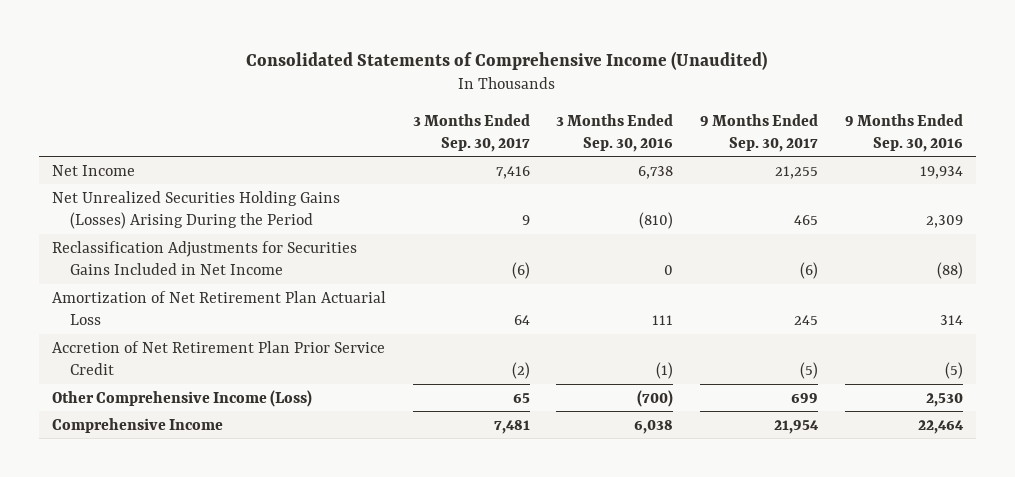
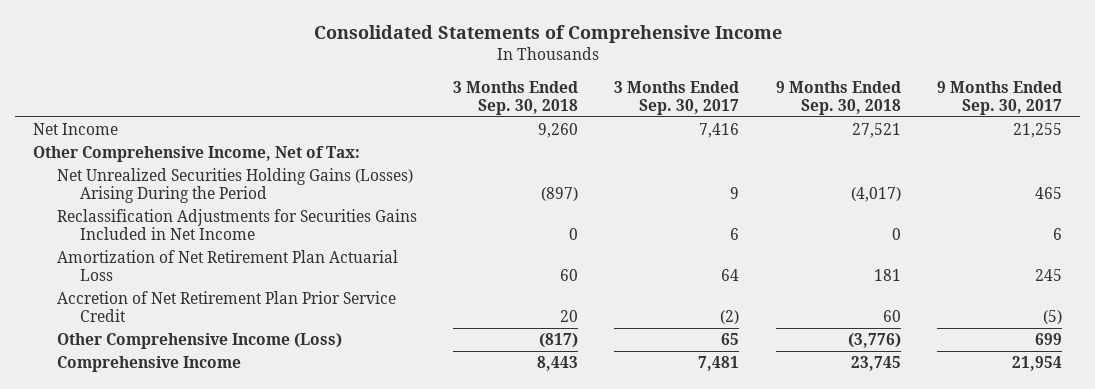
[246,50,768,70] Consolidated Statements of Comprehensive Income (Unaudited) -> [313,25,782,44] Consolidated Statements of Comprehensive Income
[556,113,674,152] 3 Months Ended Sep. 30, 2016 -> none
[844,113,963,152] 9 Months Ended Sep. 30, 2016 -> none
none -> [453,80,579,115] 3 Months Ended Sep. 30, 2018
none -> [775,80,901,115] 9 Months Ended Sep. 30, 2018
none -> [33,145,361,162] Other Comprehensive Income, Net of Tax:
[511,261,530,279] (6) -> [730,228,740,241] 6
[800,261,819,279] (6) -> [1053,228,1063,241] 6

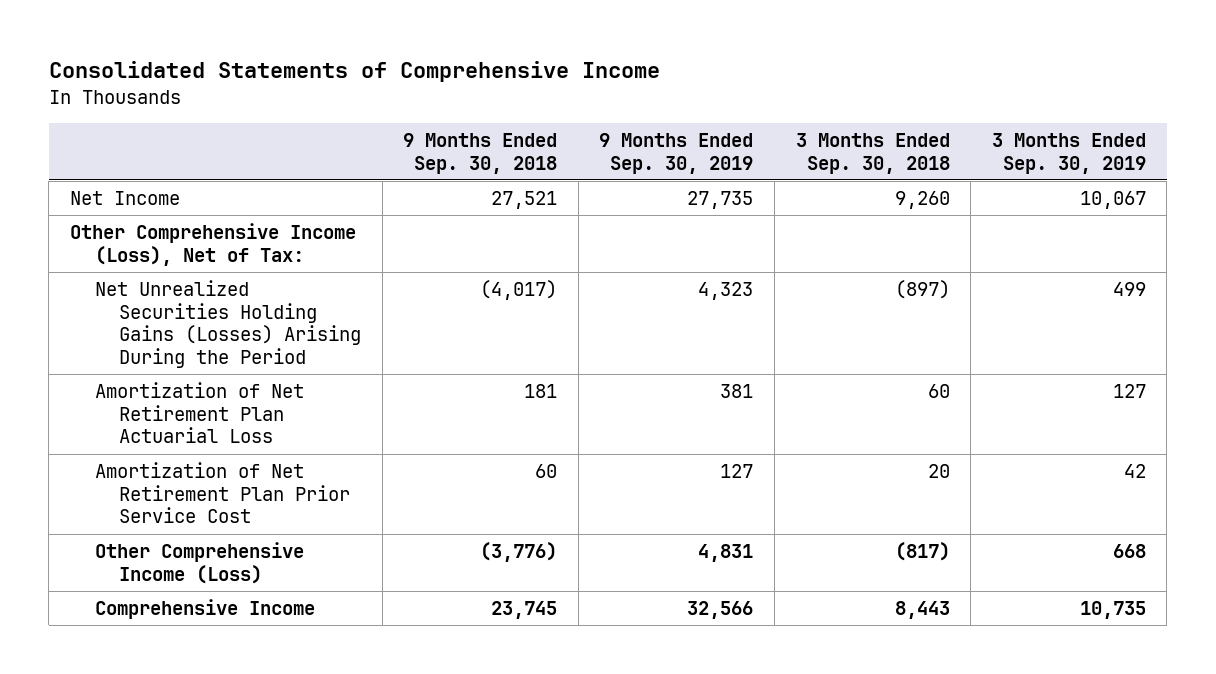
[614,80,740,115] 3 Months Ended Sep. 30, 2017 -> none
[937,80,1063,115] 9 Months Ended Sep. 30, 2017 -> none
none -> [599,132,754,174] 9 Months Ended Sep. 30, 2019
none -> [991,132,1146,174] 3 Months Ended Sep. 30, 2019
[33,145,361,162] Other Comprehensive Income, Net of Tax: -> [69,222,356,266] Other Comprehensive Income (Loss), Net of Tax:
[56,208,417,241] Reclassification Adjustments for Securities Gains Included in Net Income -> none
[56,290,396,323] Accretion of Net Retirement Plan Prior Service Credit -> [94,461,351,524] Amortization of Net Retirement Plan Prior Service Cost

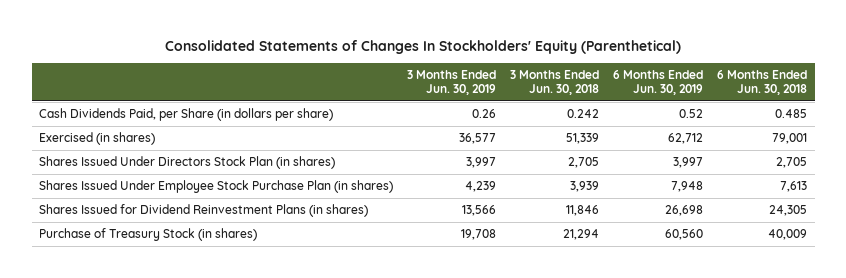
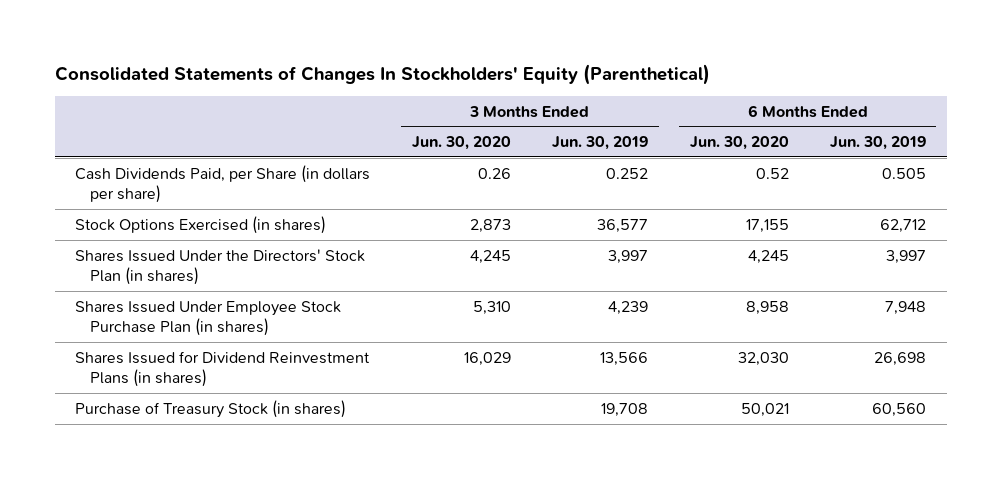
[510,69,600,96] 3 Months Ended Jun. 30, 2018 -> none
[717,69,808,96] 6 Months Ended Jun. 30, 2018 -> none
none -> [411,136,511,151] Jun. 30, 2020
none -> [689,136,789,151] Jun. 30, 2020
[472,109,497,119] 0.26 -> [606,167,649,179] 0.252
[679,109,704,119] 0.52 -> [882,167,927,179] 0.505
[38,132,155,146] Exercised (in shares) -> [75,215,327,234] Stock Options Exercised (in shares)
[38,156,335,170] Shares Issued Under Directors Stock Plan (in shares) -> [75,248,366,285] Shares Issued Under the Directors' Stock Plan (in shares)

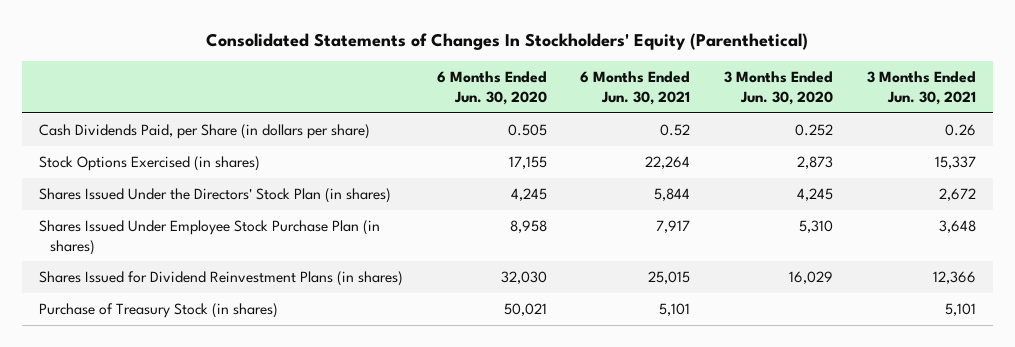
[552,136,649,151] Jun. 30, 2019 -> none
[830,136,927,151] Jun. 30, 2019 -> none
none -> [580,71,691,106] 6 Months Ended Jun. 30, 2021
none -> [866,71,976,106] 3 Months Ended Jun. 30, 2021
[477,167,511,179] 0.26 -> [795,123,834,136] 0.252
[755,167,789,179] 0.52 -> [507,123,547,136] 0.505

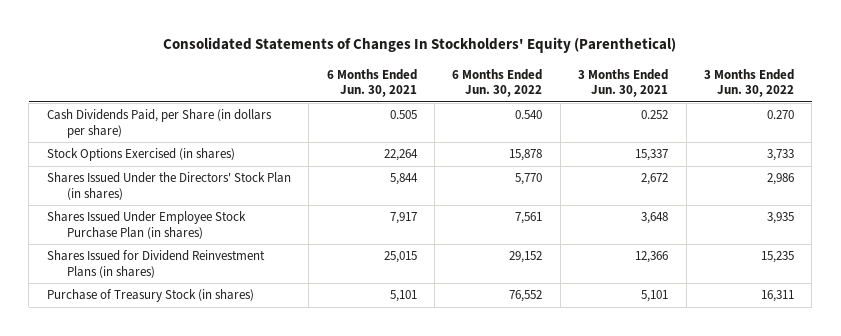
[436,71,547,106] 6 Months Ended Jun. 30, 2020 -> none
[724,71,834,106] 3 Months Ended Jun. 30, 2020 -> none
none -> [452,68,543,97] 6 Months Ended Jun. 30, 2022
none -> [704,68,795,97] 3 Months Ended Jun. 30, 2022
[660,123,691,136] 0.52 -> [389,110,417,120] 0.505
[944,123,976,136] 0.26 -> [641,110,669,120] 0.252

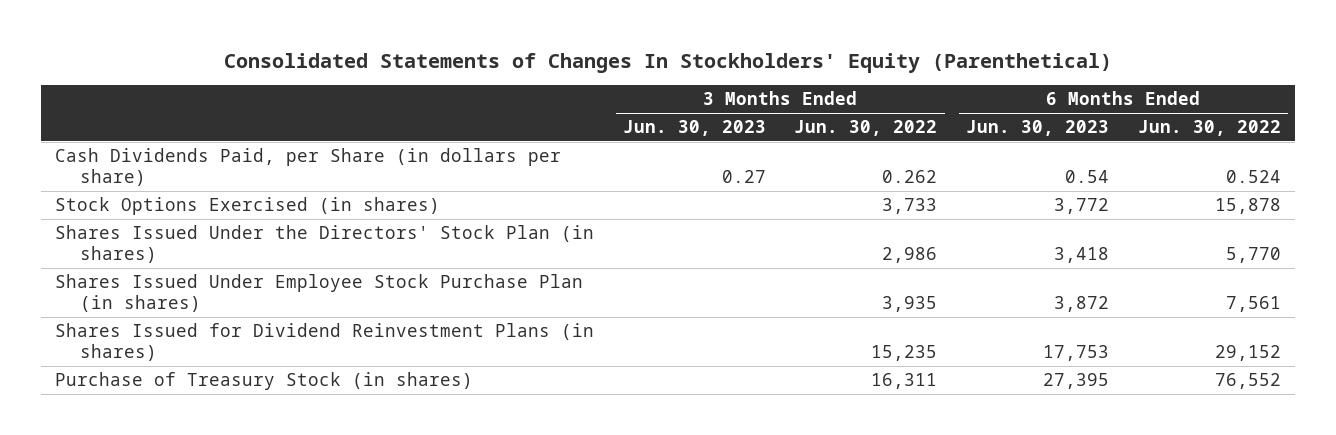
[326,68,417,97] 6 Months Ended Jun. 30, 2021 -> none
[578,68,669,97] 3 Months Ended Jun. 30, 2021 -> none
none -> [622,120,766,137] Jun. 30, 2023
none -> [966,120,1110,137] Jun. 30, 2023
[515,110,543,120] 0.540 -> [1225,170,1281,184] 0.524
[767,110,795,120] 0.270 -> [882,170,938,184] 0.262

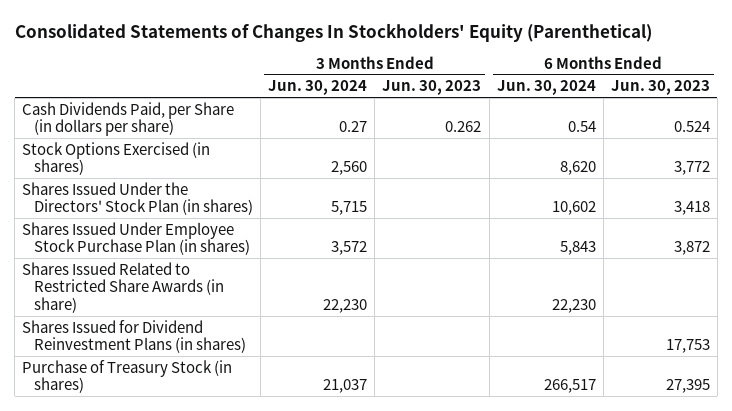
[794,120,938,137] Jun. 30, 2022 -> none
[1137,120,1281,137] Jun. 30, 2022 -> none
none -> [268,80,368,96] Jun. 30, 2024
none -> [496,80,596,96] Jun. 30, 2024
[721,170,766,184] 0.27 -> [445,121,482,133] 0.262
[1065,170,1110,184] 0.54 -> [673,121,710,133] 0.524
none -> [22,261,225,314] Shares Issued Related to Restricted Share Awards (in share)

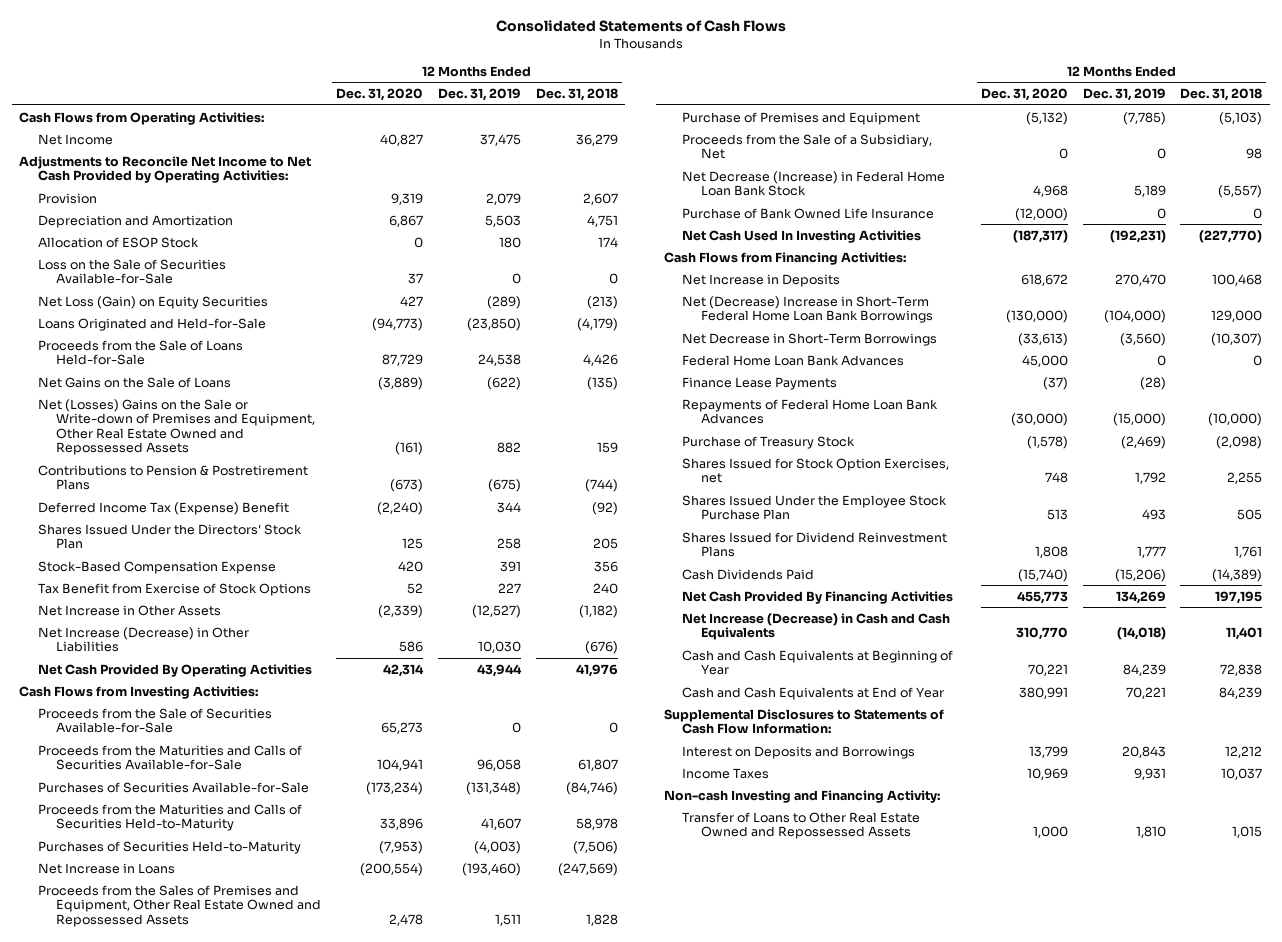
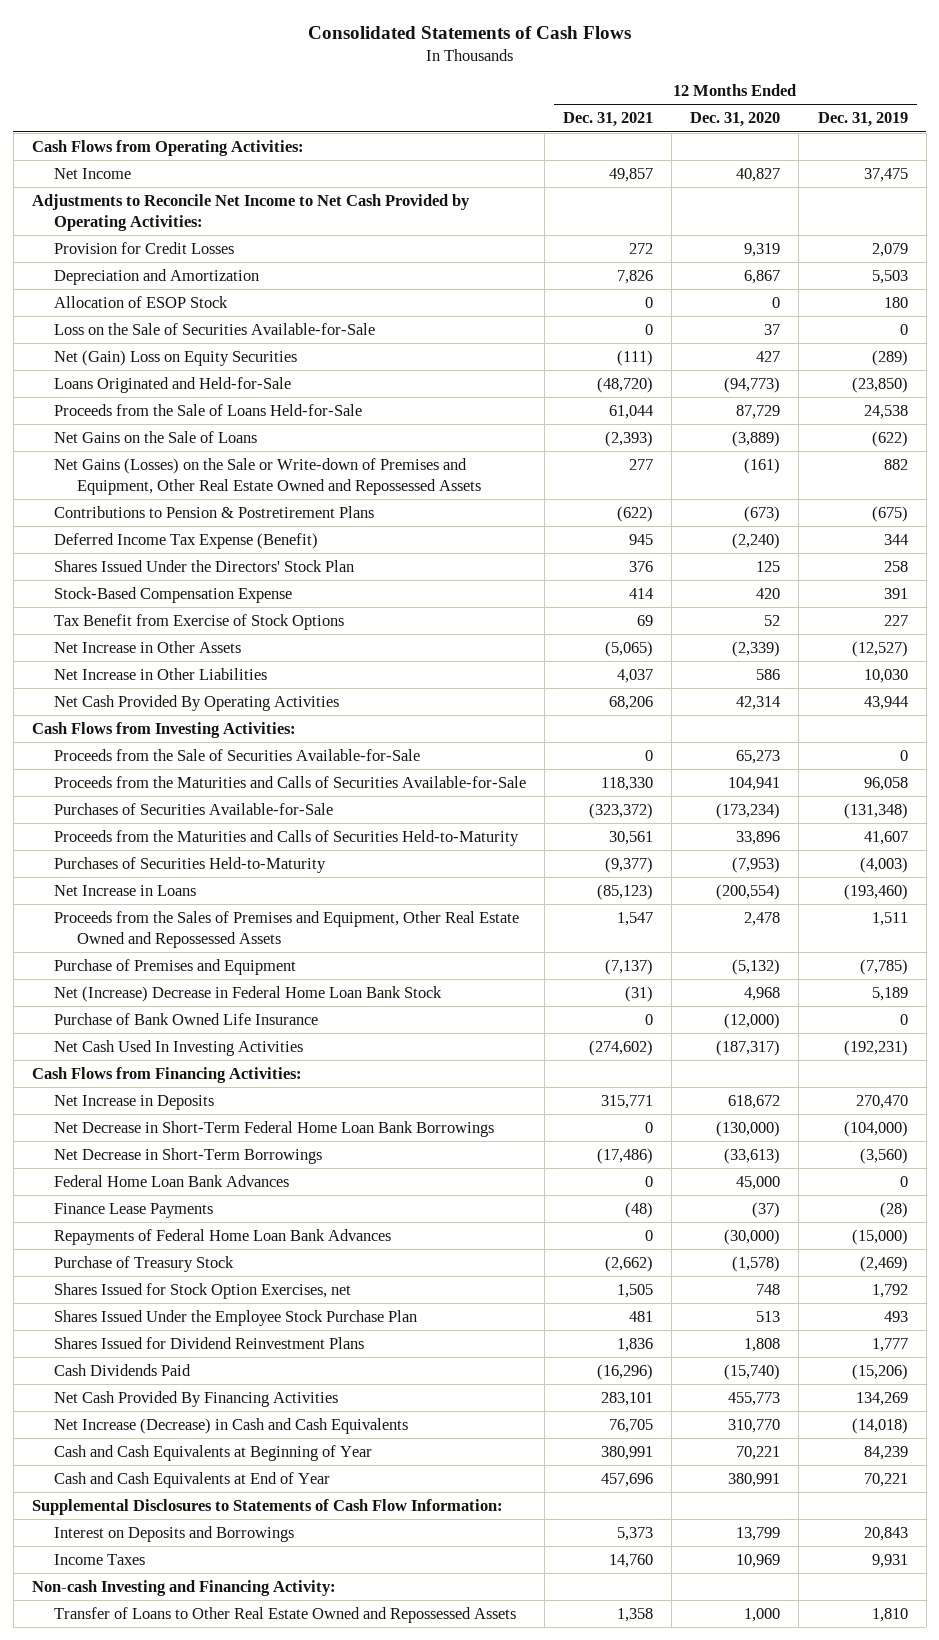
[536,88,619,102] Dec. 31, 2018 -> none
none -> [563,112,654,128] Dec. 31, 2021
[37,192,97,204] Provision -> [54,241,235,254] Provision for Credit Losses
[37,295,268,309] Net Loss (Gain) on Equity Securities -> [54,349,298,366] Net (Gain) Loss on Equity Securities
[37,398,316,456] Net (Losses) Gains on the Sale or Write-down of Premises and Equipment, Other Real Estate Owned and Repossessed Assets -> [54,457,481,496] Net Gains (Losses) on the Sale or Write-down of Premises and Equipment, Other Real Estate Owned and Repossessed Assets
[37,501,289,515] Deferred Income Tax (Expense) Benefit -> [54,532,319,549] Deferred Income Tax Expense (Benefit)
[37,626,249,653] Net Increase (Decrease) in Other Liabilities -> [54,667,268,680] Net Increase in Other Liabilities
[682,133,933,160] Proceeds from the Sale of a Subsidiary, Net -> none
[682,170,946,197] Net Decrease (Increase) in Federal Home Loan Bank Stock -> [54,985,443,1002] Net (Increase) Decrease in Federal Home Loan Bank Stock
[682,295,933,324] Net (Decrease) Increase in Short-Term Federal Home Loan Bank Borrowings -> [54,1120,495,1137] Net Decrease in Short-Term Federal Home Loan Bank Borrowings

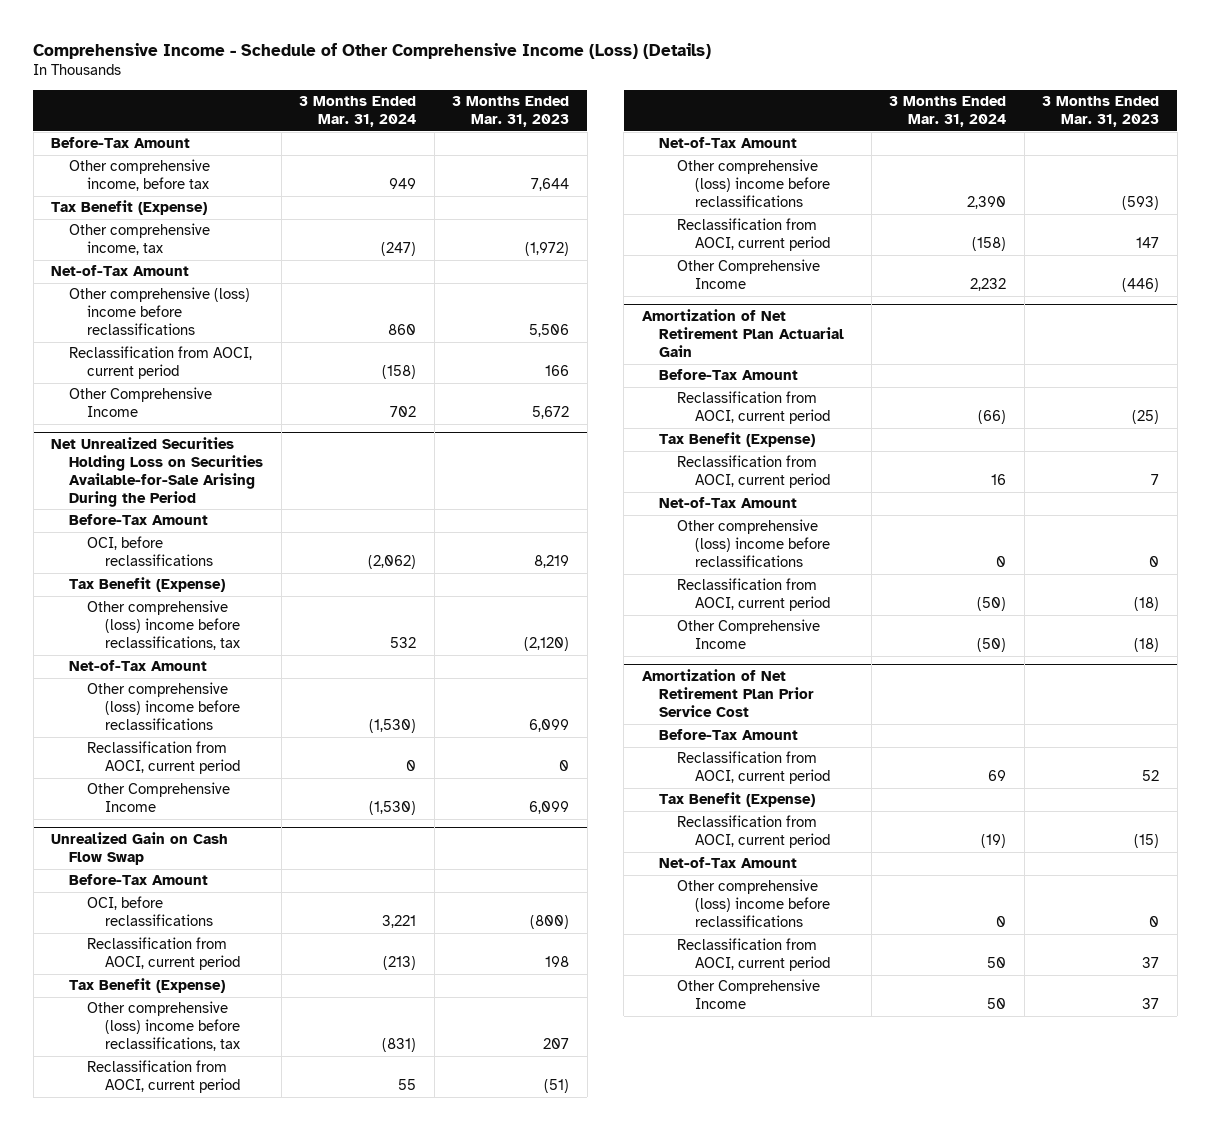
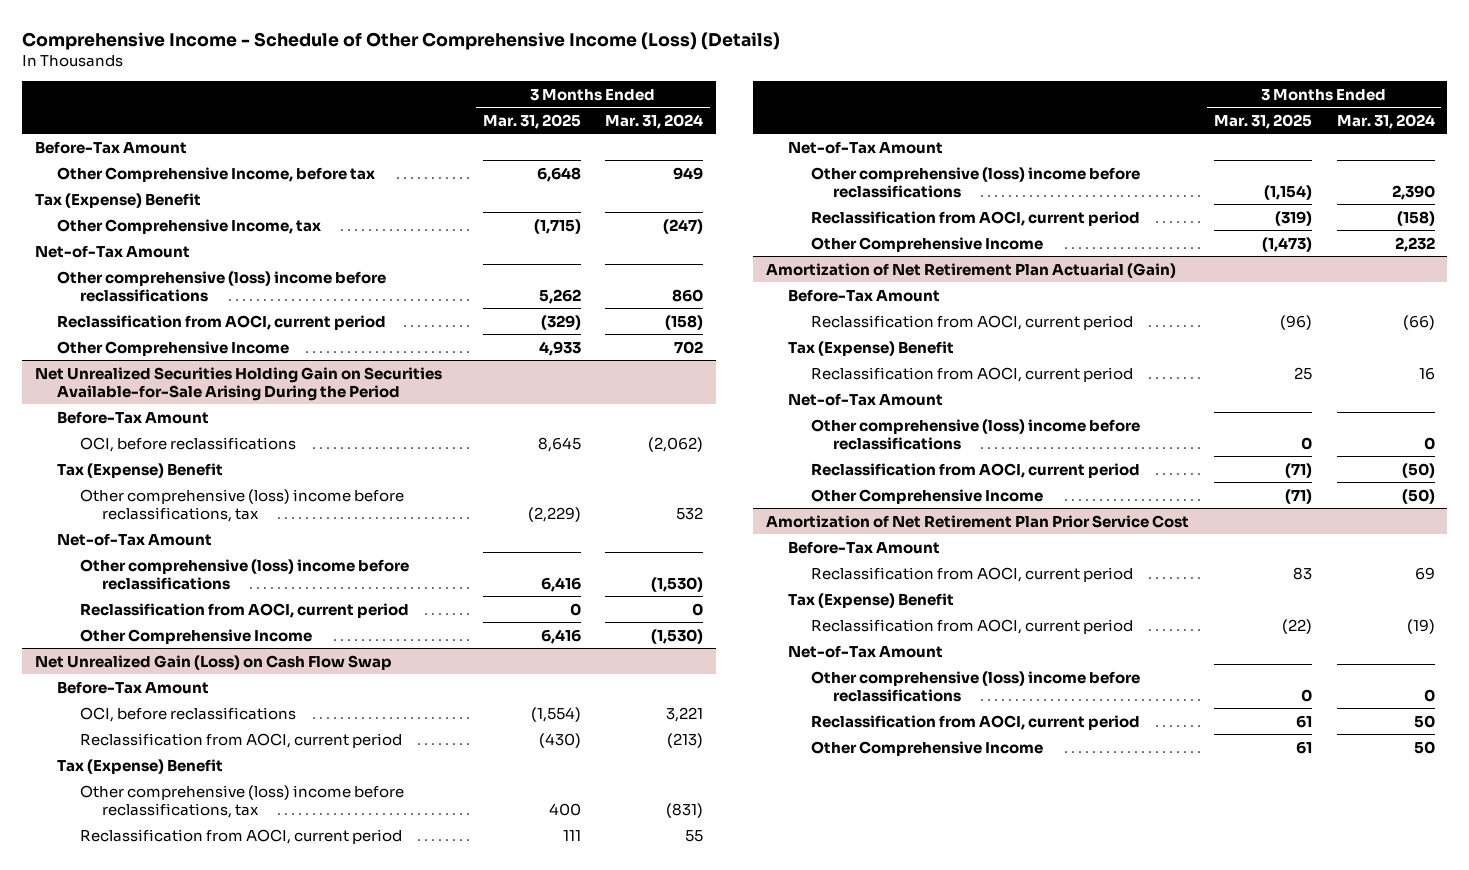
[452,96,570,128] 3 Months Ended Mar. 31, 2023 -> none
none -> [482,113,581,129] Mar. 31, 2025
[69,159,211,192] Other comprehensive income, before tax -> [57,166,376,182] Other Comprehensive Income, before tax
[51,200,208,216] Tax Benefit (Expense) -> [34,192,201,208] Tax (Expense) Benefit
[69,223,211,256] Other comprehensive income, tax -> [57,218,322,234] Other Comprehensive Income, tax
[51,437,264,507] Net Unrealized Securities Holding Loss on Securities Available-for-Sale Arising During the Period -> [34,366,442,401] Net Unrealized Securities Holding Gain on Securities Available-for-Sale Arising During the Period
[69,577,226,593] Tax Benefit (Expense) -> [57,462,224,478] Tax (Expense) Benefit
[51,832,229,866] Unrealized Gain on Cash Flow Swap -> [34,654,392,670] Net Unrealized Gain (Loss) on Cash Flow Swap
[69,978,226,994] Tax Benefit (Expense) -> [57,758,224,774] Tax (Expense) Benefit
[641,309,845,358] Amortization of Net Retirement Plan Actuarial Gain -> [765,262,1176,278] Amortization of Net Retirement Plan Actuarial (Gain)
[659,432,816,448] Tax Benefit (Expense) -> [788,340,955,356] Tax (Expense) Benefit
[659,792,816,808] Tax Benefit (Expense) -> [788,592,955,608] Tax (Expense) Benefit

